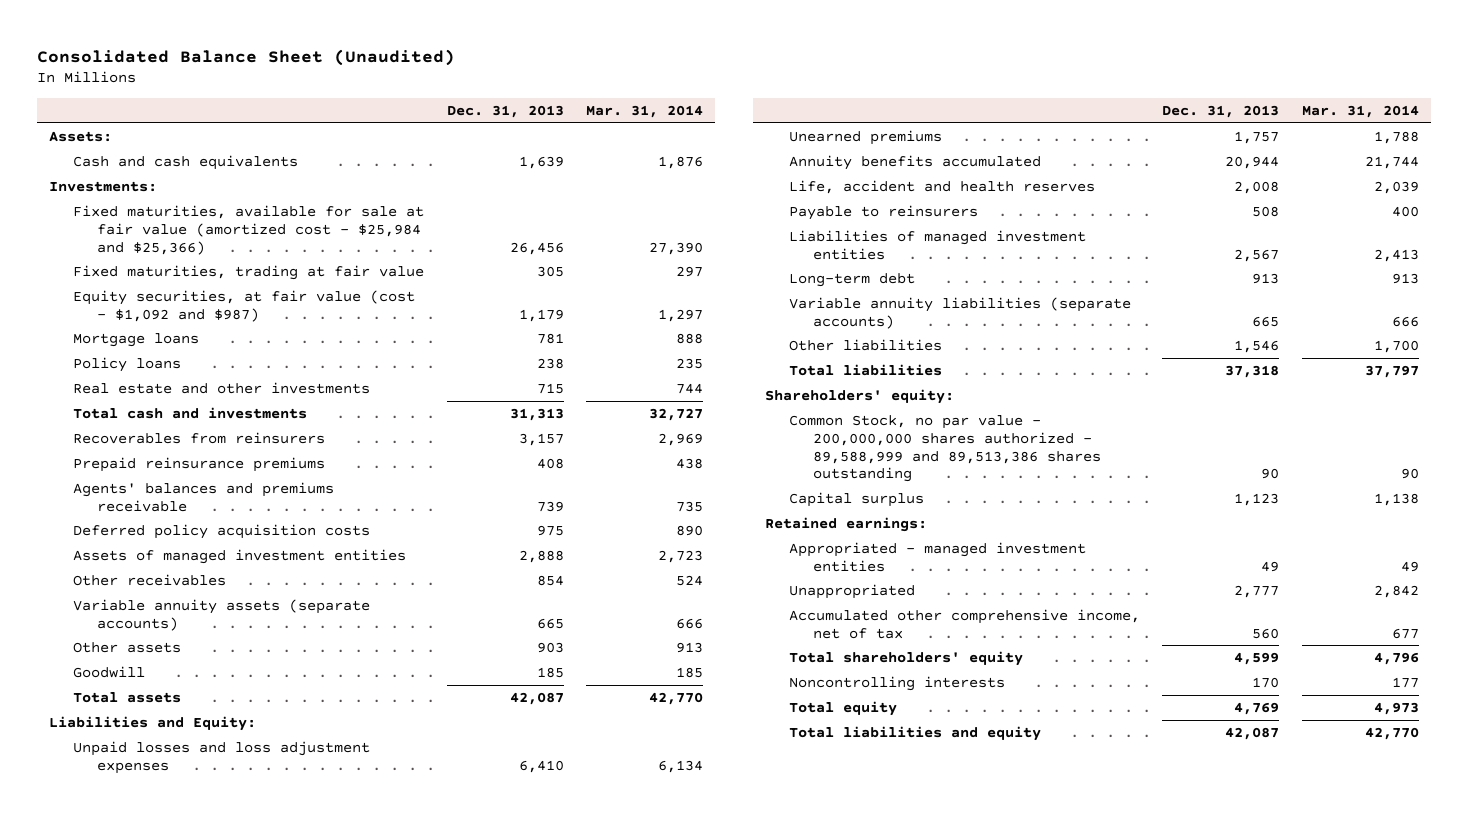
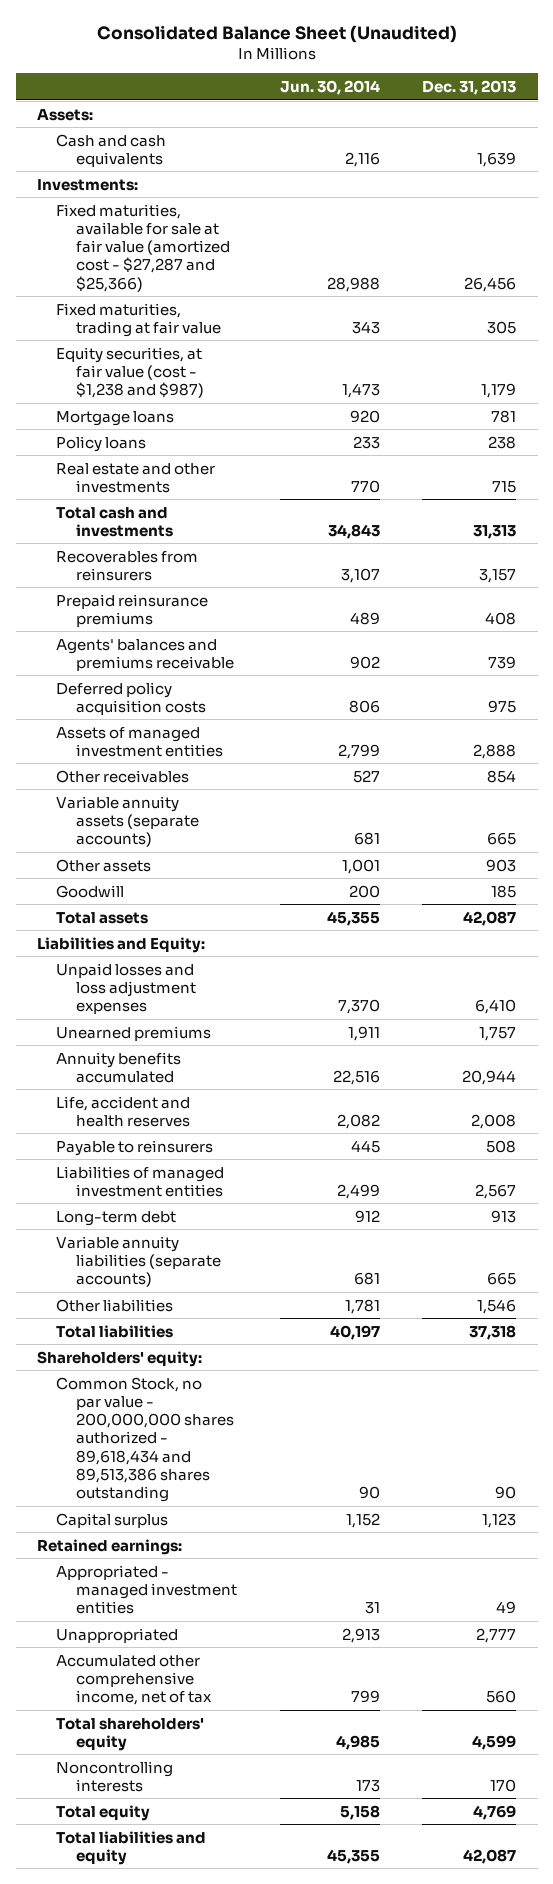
[586,104,704,118] Mar. 31, 2014 -> none
none -> [279,79,380,95] Jun. 30, 2014
[72,204,424,255] Fixed maturities, available for sale at fair value (amortized cost - $25,984 and $25,366) -> [56,203,231,292] Fixed maturities, available for sale at fair value (amortized cost - $27,287 and $25,366)
[72,289,415,322] Equity securities, at fair value (cost - $1,092 and $987) -> [56,346,205,399] Equity securities, at fair value (cost - $1,238 and $987)
[788,414,1101,483] Common Stock, no par value - 200,000,000 shares authorized - 89,588,999 and 89,513,386 shares outstanding -> [56,1376,235,1503] Common Stock, no par value - 200,000,000 shares authorized - 89,618,434 and 89,513,386 shares outstanding

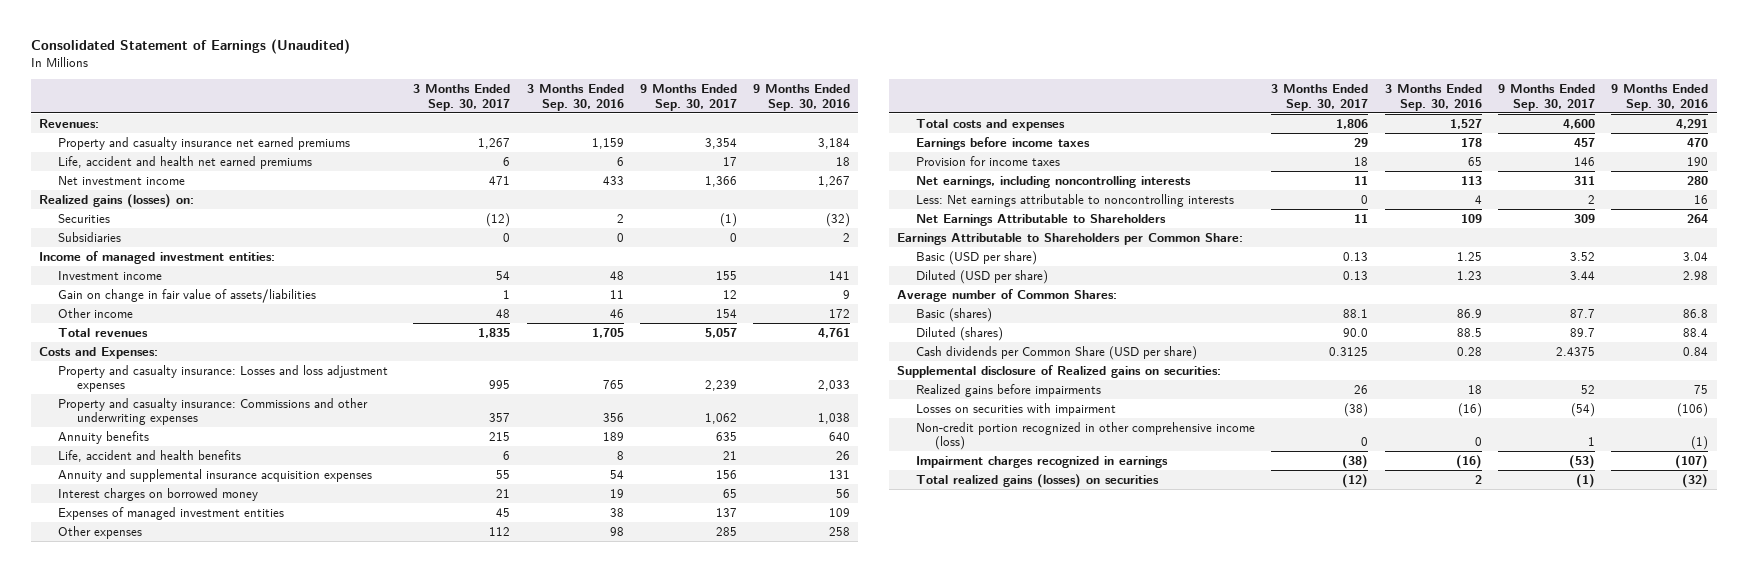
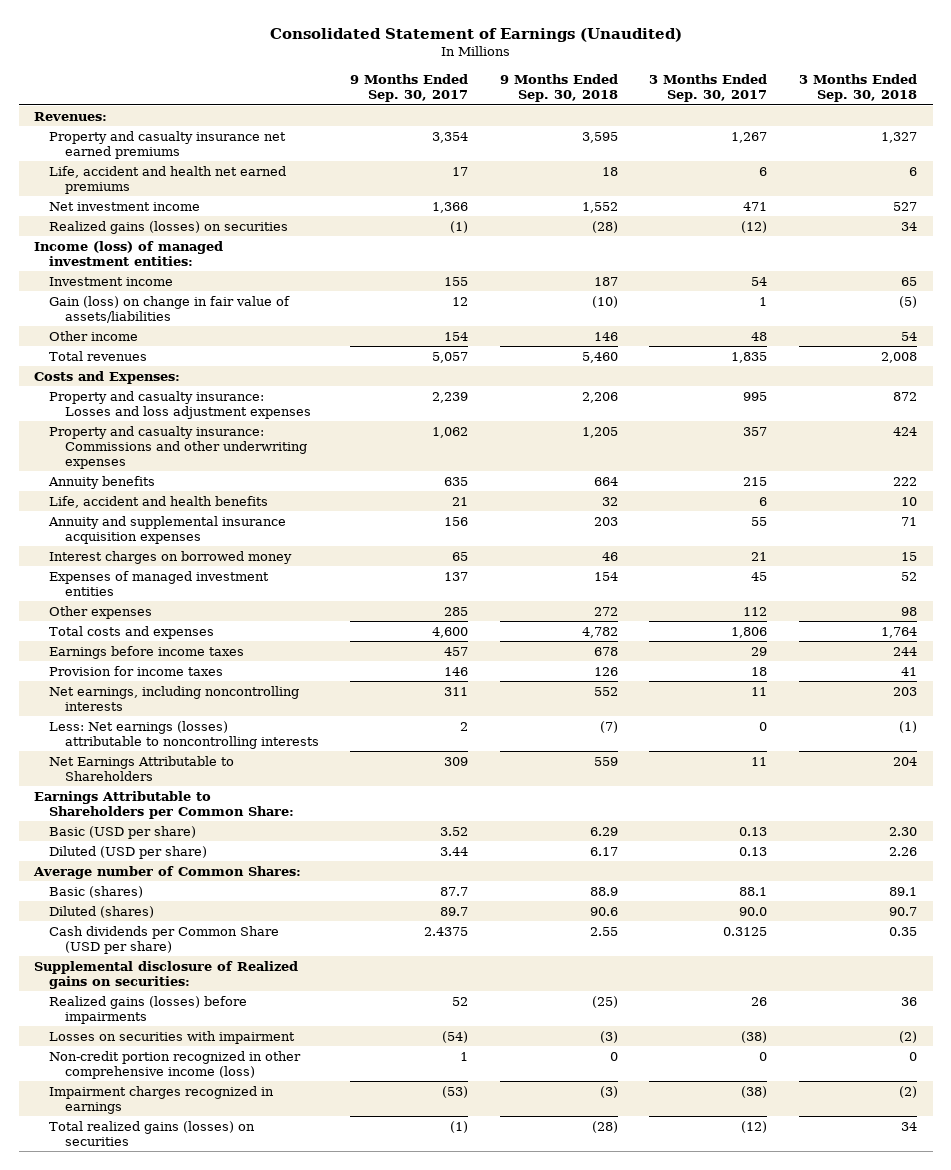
[526,84,624,111] 3 Months Ended Sep. 30, 2016 -> none
[753,84,851,111] 9 Months Ended Sep. 30, 2016 -> none
none -> [499,74,618,103] 9 Months Ended Sep. 30, 2018
none -> [798,74,917,103] 3 Months Ended Sep. 30, 2018
[39,193,195,208] Realized gains (losses) on: -> none
[57,231,121,242] Subsidiaries -> none
[57,213,110,223] Securities -> [49,220,289,234] Realized gains (losses) on securities
[39,250,276,264] Income of managed investment entities: -> [34,240,224,266] Income (loss) of managed investment entities:
[57,288,316,303] Gain on change in fair value of assets/liabilities -> [49,295,291,323] Gain (loss) on change in fair value of assets/liabilities
[916,193,1235,207] Less: Net earnings attributable to noncontrolling interests -> [49,720,319,749] Less: Net earnings (losses) attributable to noncontrolling interests
[916,383,1102,397] Realized gains before impairments -> [49,995,248,1024] Realized gains (losses) before impairments

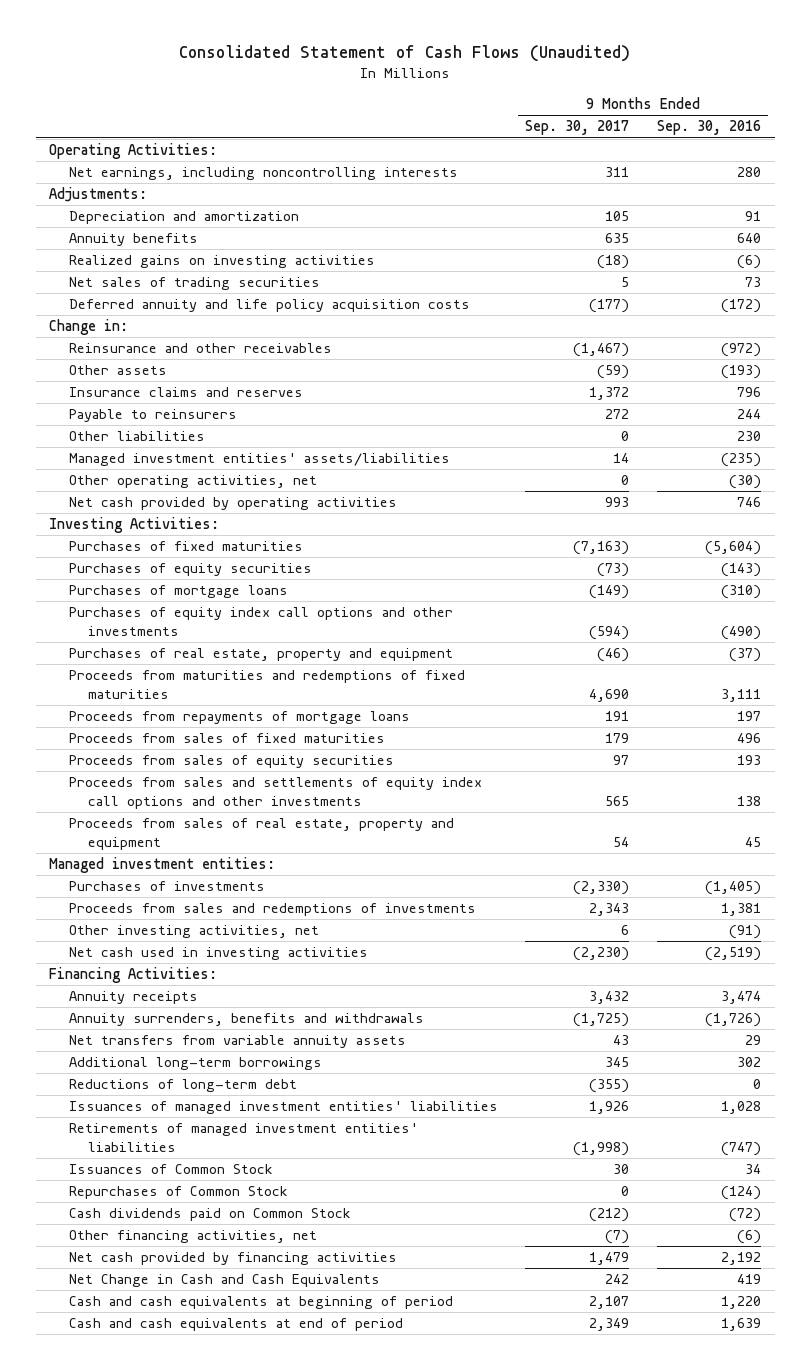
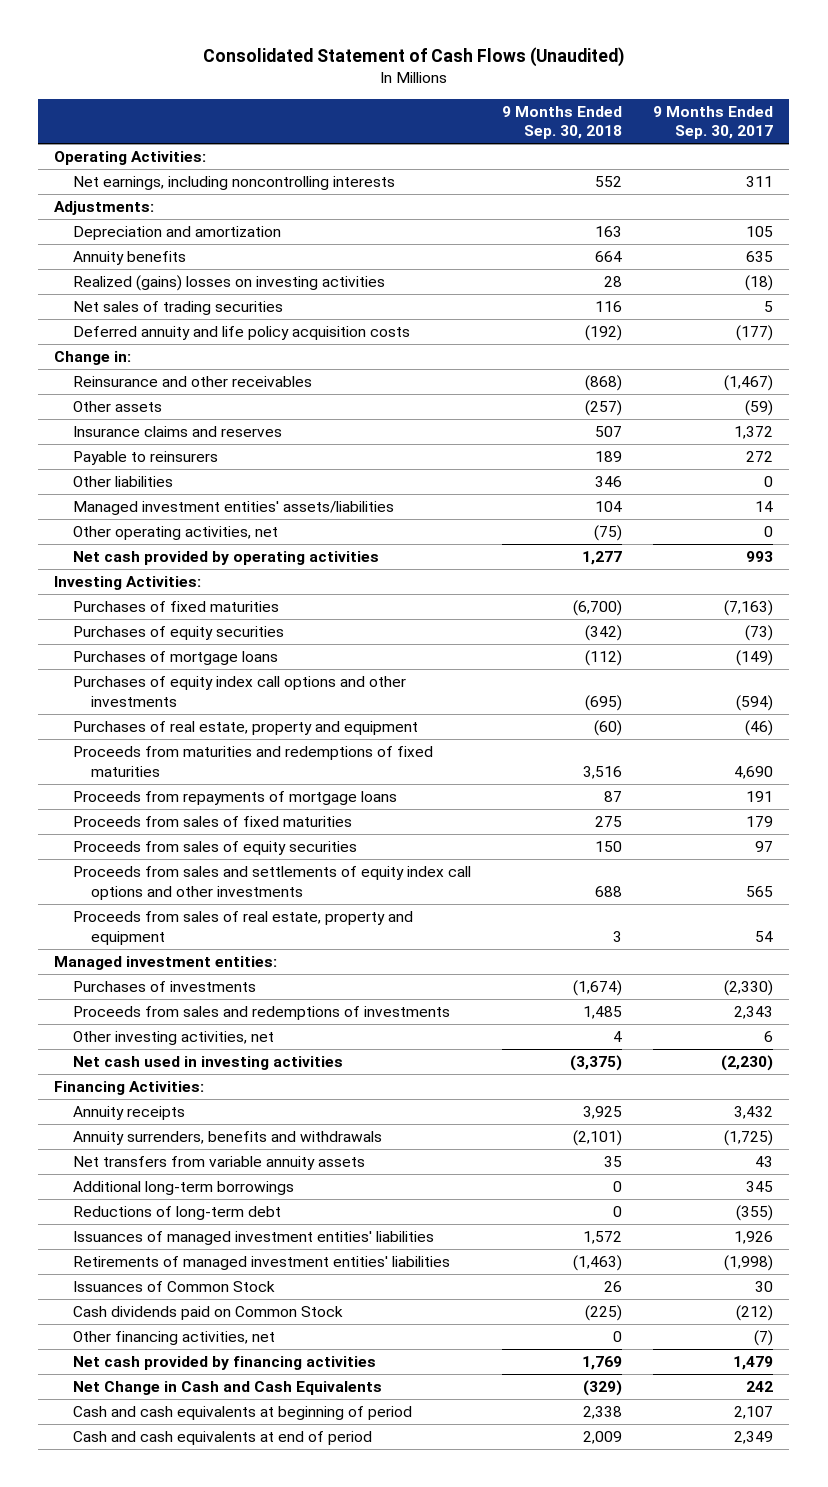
[657,120,762,136] Sep. 30, 2016 -> none
none -> [502,105,623,140] 9 Months Ended Sep. 30, 2018
[68,255,375,269] Realized gains on investing activities -> [72,274,385,291] Realized (gains) losses on investing activities
[68,1186,288,1200] Repurchases of Common Stock -> none

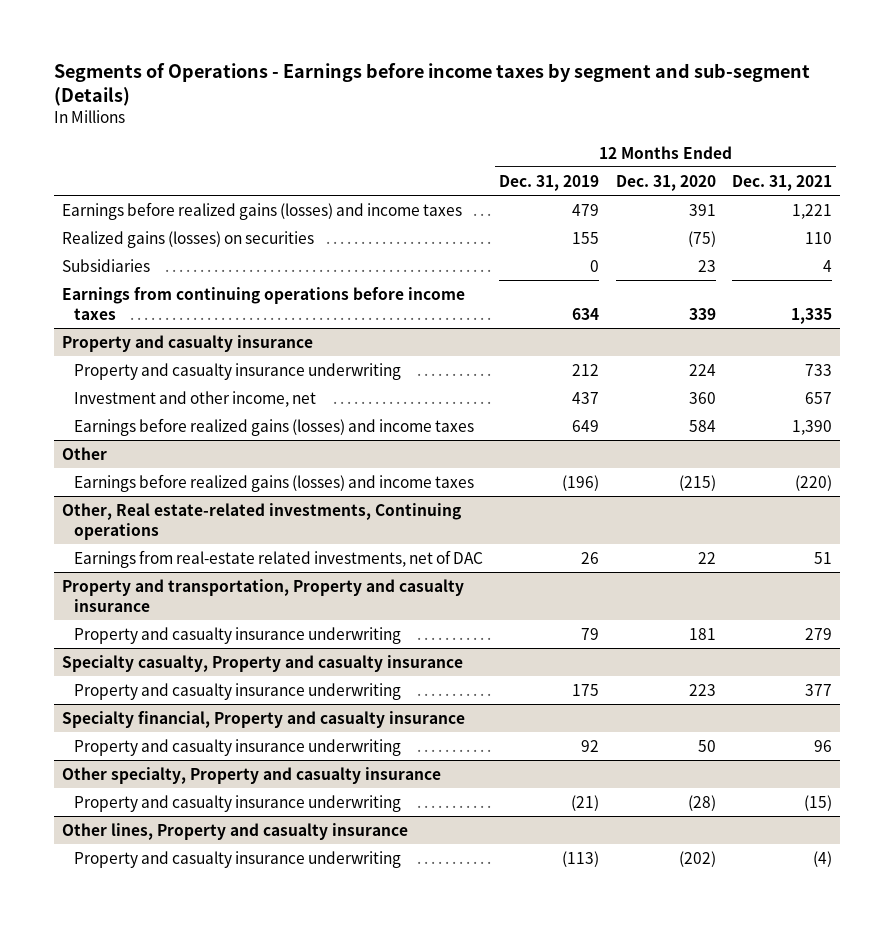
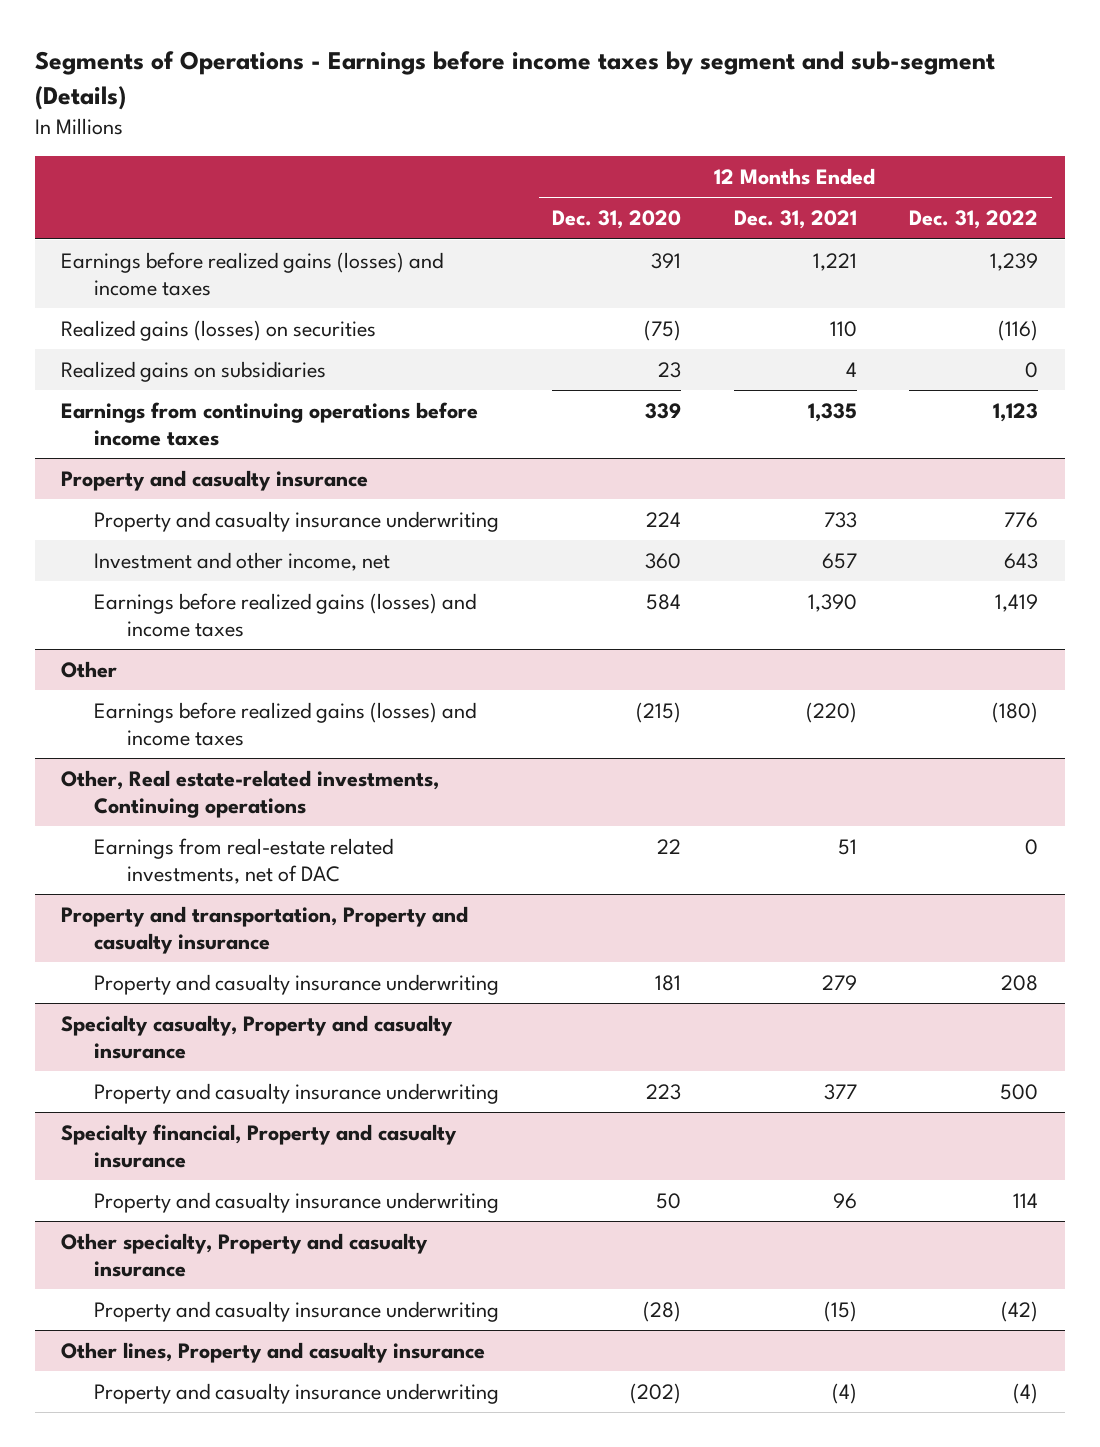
[499,174,600,191] Dec. 31, 2019 -> none
none -> [909,210,1039,230] Dec. 31, 2022
[61,258,150,272] Subsidiaries -> [61,361,327,383] Realized gains on subsidiaries

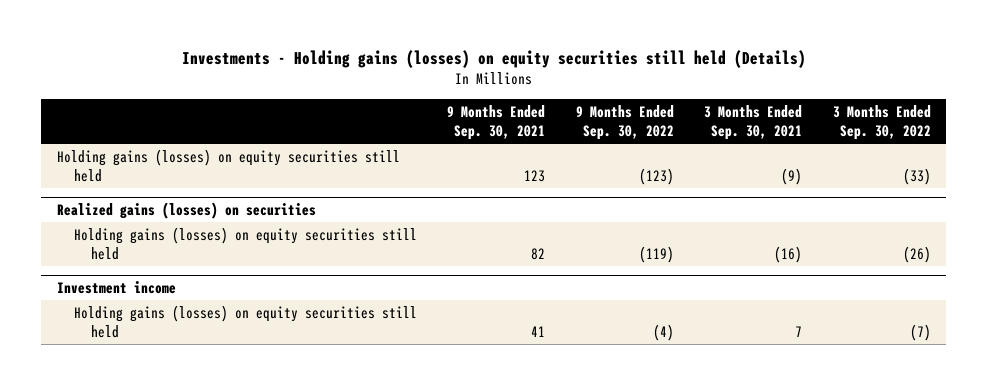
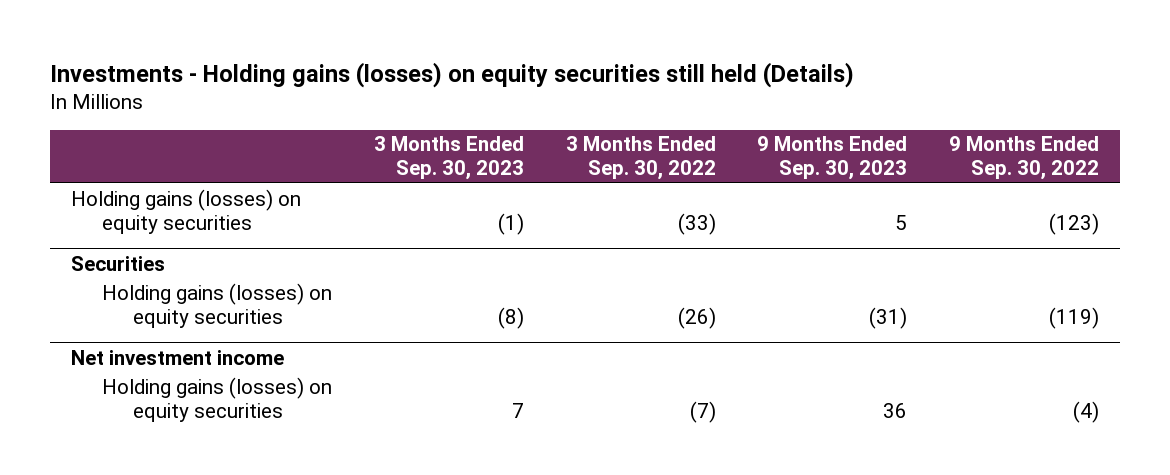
[447,104,546,140] 9 Months Ended Sep. 30, 2021 -> none
[704,104,803,140] 3 Months Ended Sep. 30, 2021 -> none
none -> [373,136,524,181] 3 Months Ended Sep. 30, 2023
none -> [757,136,908,181] 9 Months Ended Sep. 30, 2023
[56,148,400,182] Holding gains (losses) on equity securities still held -> [70,188,301,234] Holding gains (losses) on equity securities
[56,202,316,220] Realized gains (losses) on securities -> [70,255,165,271] Securities
[73,226,417,260] Holding gains (losses) on equity securities still held -> [101,282,332,328] Holding gains (losses) on equity securities
[56,281,176,295] Investment income -> [70,349,284,365] Net investment income
[73,304,417,338] Holding gains (losses) on equity securities still held -> [101,376,332,422] Holding gains (losses) on equity securities

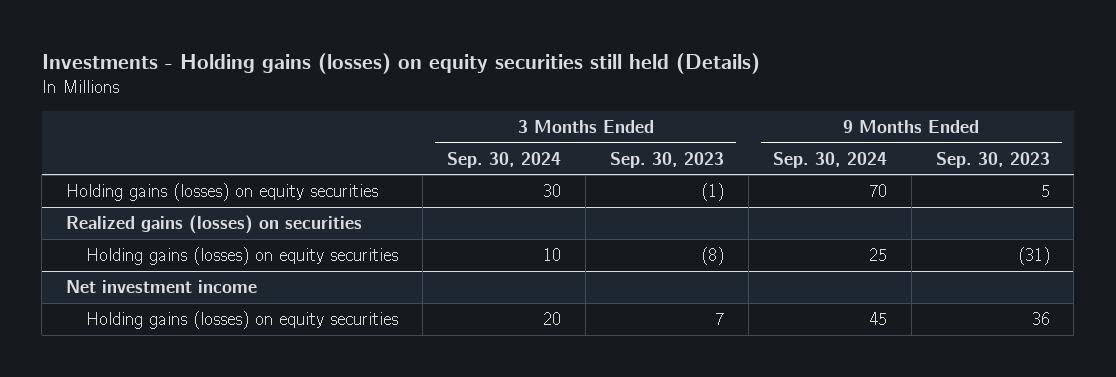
[565,136,716,181] 3 Months Ended Sep. 30, 2022 -> none
[949,136,1100,181] 9 Months Ended Sep. 30, 2022 -> none
none -> [447,151,562,168] Sep. 30, 2024
none -> [772,151,887,168] Sep. 30, 2024
[70,255,165,271] Securities -> [66,214,363,234] Realized gains (losses) on securities

